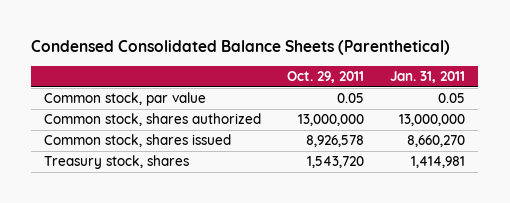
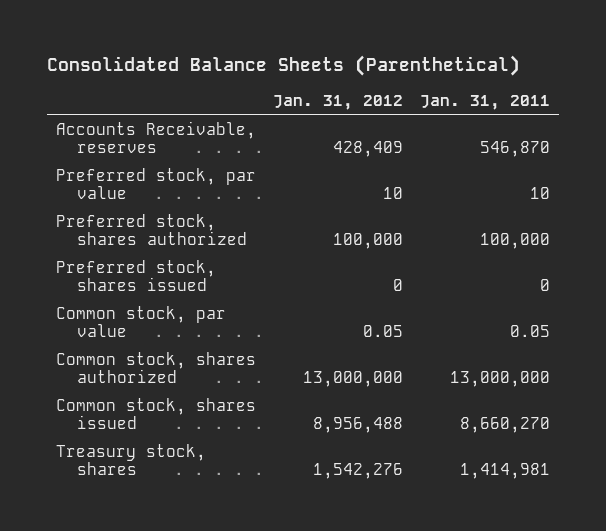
[31,40,451,56] Condensed Consolidated Balance Sheets (Parenthetical) -> [46,55,520,77] Consolidated Balance Sheets (Parenthetical)
[287,70,365,83] Oct. 29, 2011 -> none
none -> [272,95,403,111] Jan. 31, 2012
none -> [55,121,256,154] Accounts Receivable, reserves
none -> [55,168,256,200] Preferred stock, par value
none -> [55,214,248,246] Preferred stock, shares authorized
none -> [55,260,216,292] Preferred stock, shares issued

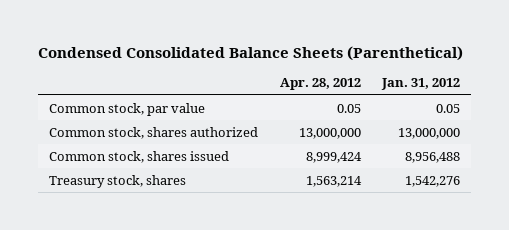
[46,55,520,77] Consolidated Balance Sheets (Parenthetical) -> [37,45,463,61] Condensed Consolidated Balance Sheets (Parenthetical)
[420,95,551,111] Jan. 31, 2011 -> none
none -> [279,78,361,91] Apr. 28, 2012
[55,121,256,154] Accounts Receivable, reserves -> none
[55,168,256,200] Preferred stock, par value -> none
[55,214,248,246] Preferred stock, shares authorized -> none
[55,260,216,292] Preferred stock, shares issued -> none

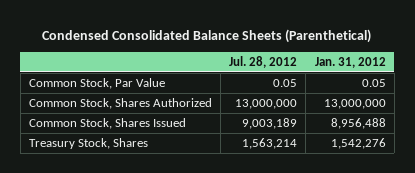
[279,78,361,91] Apr. 28, 2012 -> none
none -> [229,55,298,68] Jul. 28, 2012
[48,102,205,116] Common stock, par value -> [29,77,166,89] Common Stock, Par Value
[48,126,258,139] Common stock, shares authorized -> [29,97,213,109] Common Stock, Shares Authorized
[48,150,229,163] Common stock, shares issued -> [29,117,187,129] Common Stock, Shares Issued
[48,174,186,188] Treasury stock, shares -> [29,137,149,149] Treasury Stock, Shares

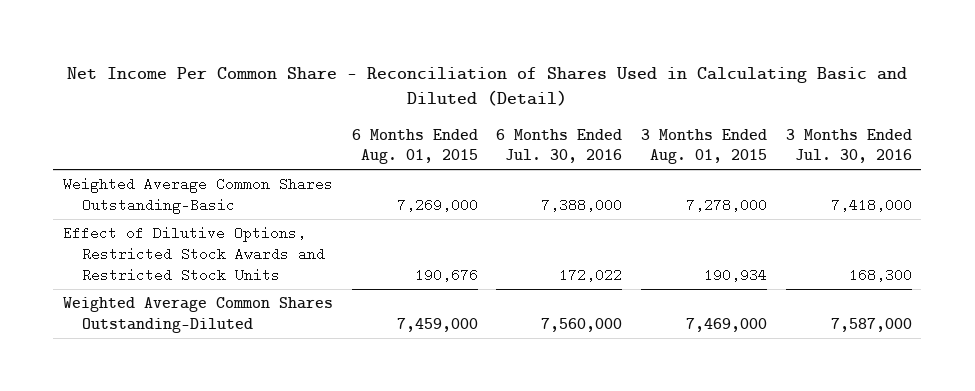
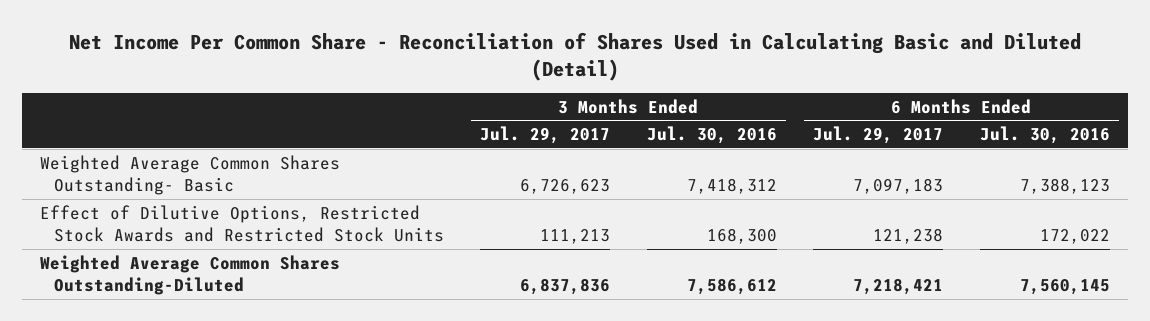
[351,128,478,165] 6 Months Ended Aug. 01, 2015 -> none
[641,128,768,165] 3 Months Ended Aug. 01, 2015 -> none
none -> [480,125,611,144] Jul. 29, 2017
none -> [813,125,944,144] Jul. 29, 2017
[62,176,333,214] Weighted Average Common Shares Outstanding-Basic -> [40,154,341,196] Weighted Average Common Shares Outstanding- Basic
[541,197,623,212] 7,388,000 -> [1019,178,1110,195] 7,388,123
[830,197,912,212] 7,418,000 -> [686,178,777,195] 7,418,312
[541,317,623,332] 7,560,000 -> [1019,279,1110,296] 7,560,145
[830,317,912,332] 7,587,000 -> [686,278,777,296] 7,586,612

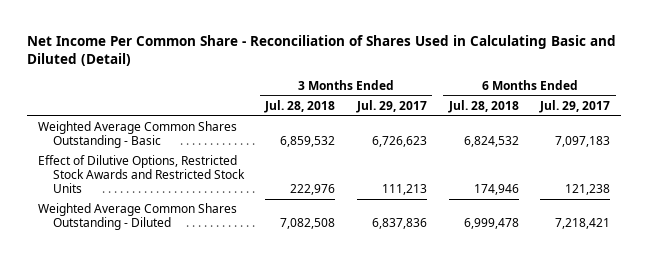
[646,125,777,144] Jul. 30, 2016 -> none
[979,125,1110,144] Jul. 30, 2016 -> none
none -> [264,100,336,114] Jul. 28, 2018
none -> [447,100,519,114] Jul. 28, 2018
[40,154,341,196] Weighted Average Common Shares Outstanding- Basic -> [38,121,238,149] Weighted Average Common Shares Outstanding - Basic
[40,254,341,296] Weighted Average Common Shares Outstanding-Diluted -> [38,203,238,231] Weighted Average Common Shares Outstanding - Diluted

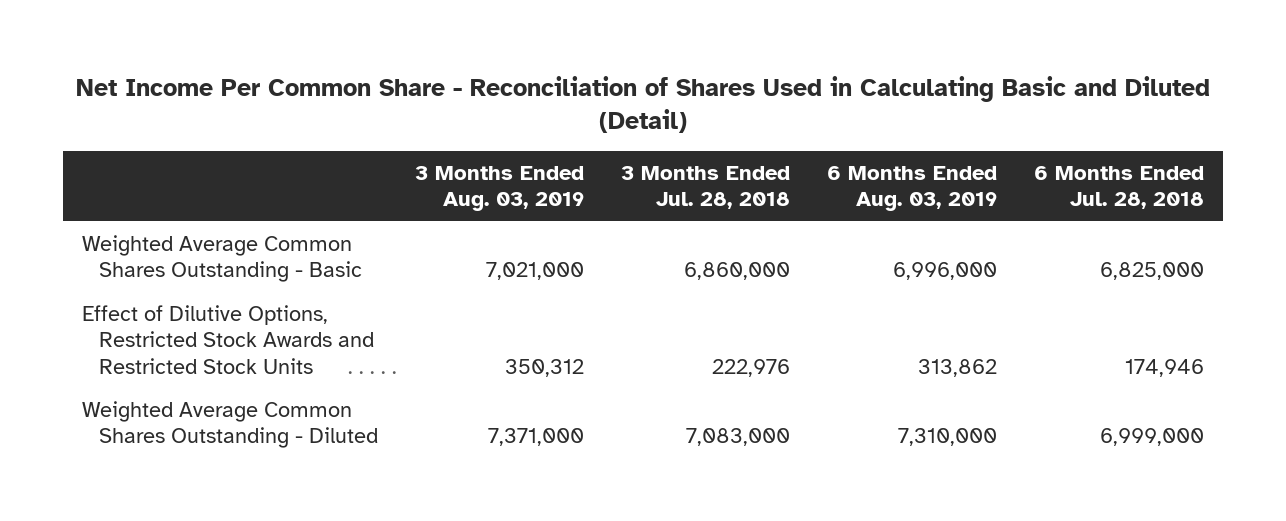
[356,100,428,114] Jul. 29, 2017 -> none
[539,100,611,114] Jul. 29, 2017 -> none
none -> [415,165,585,212] 3 Months Ended Aug. 03, 2019
none -> [827,165,998,212] 6 Months Ended Aug. 03, 2019
[280,136,336,148] 6,859,532 -> [684,262,791,281] 6,860,000
[463,136,519,148] 6,824,532 -> [1100,262,1205,281] 6,825,000
[280,218,336,230] 7,082,508 -> [686,428,791,447] 7,083,000
[463,218,519,230] 6,999,478 -> [1100,428,1205,447] 6,999,000

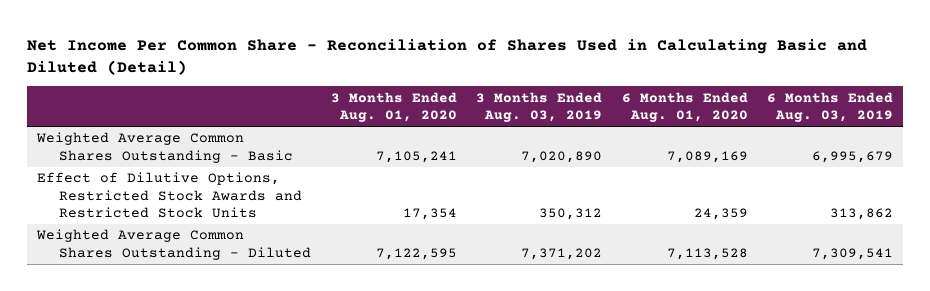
[621,165,791,210] 3 Months Ended Jul. 28, 2018 -> none
[1034,165,1205,210] 6 Months Ended Jul. 28, 2018 -> none
none -> [330,91,457,123] 3 Months Ended Aug. 01, 2020
none -> [621,91,748,123] 6 Months Ended Aug. 01, 2020
[486,262,585,281] 7,021,000 -> [521,150,603,163] 7,020,890
[893,262,998,281] 6,996,000 -> [812,150,894,163] 6,995,679
[488,428,585,447] 7,371,000 -> [521,247,603,260] 7,371,202
[898,428,998,447] 7,310,000 -> [812,247,894,260] 7,309,541

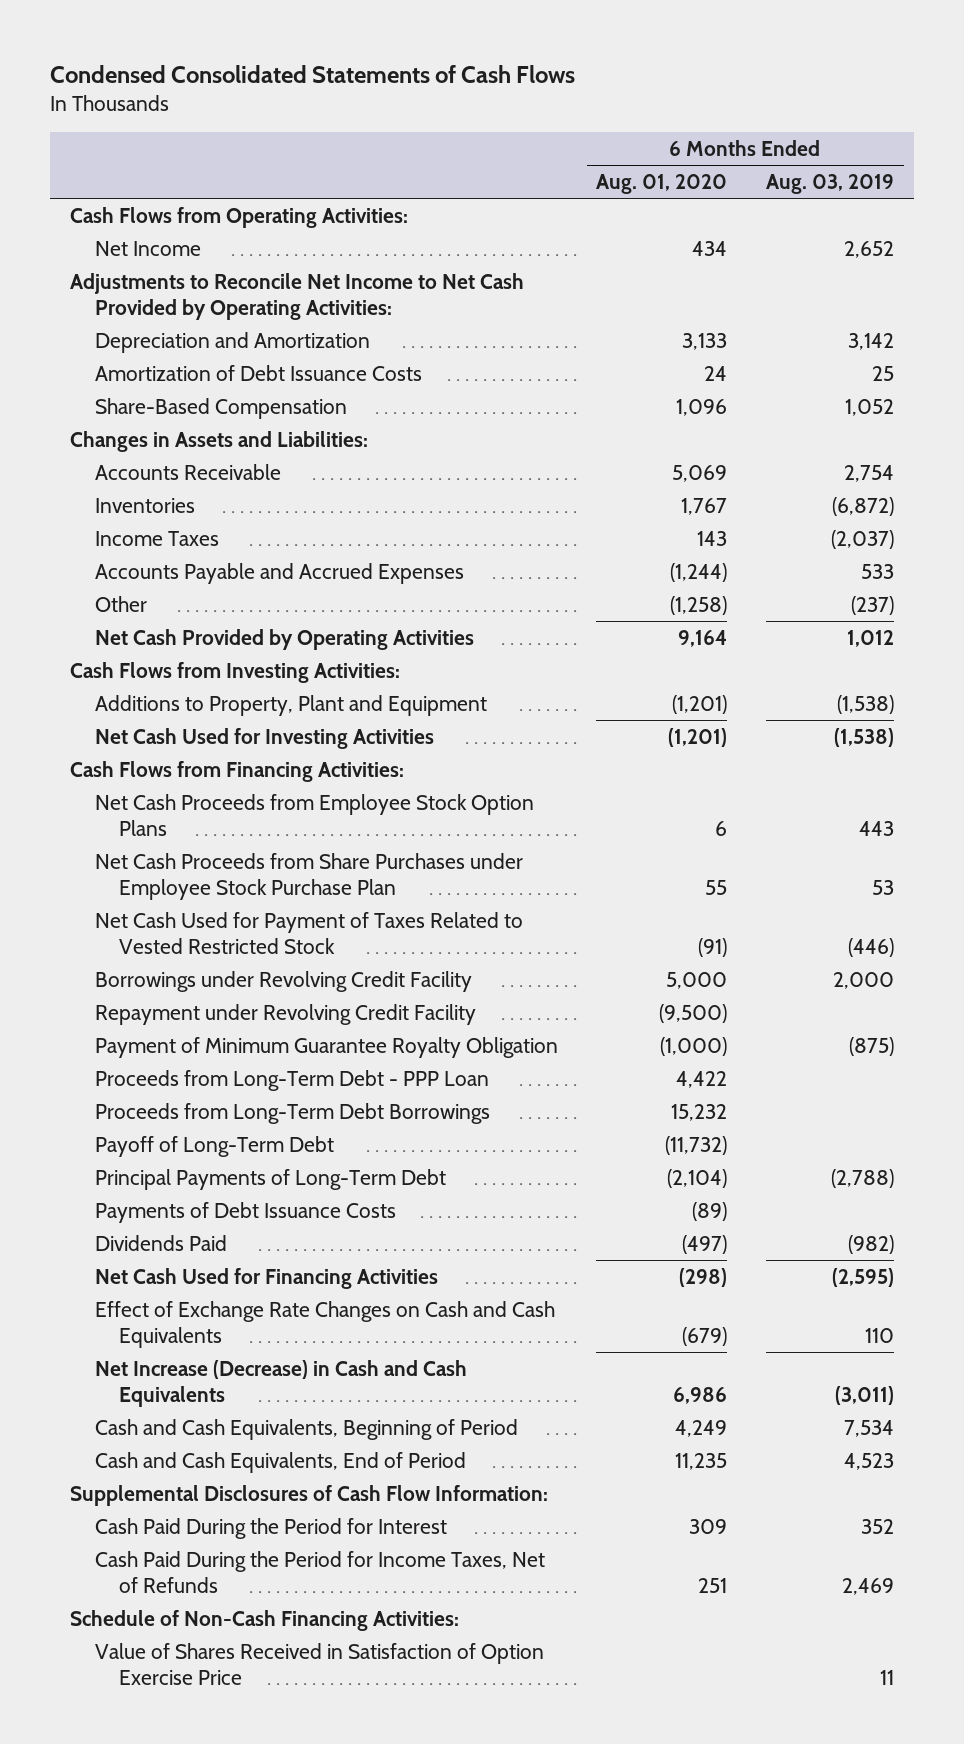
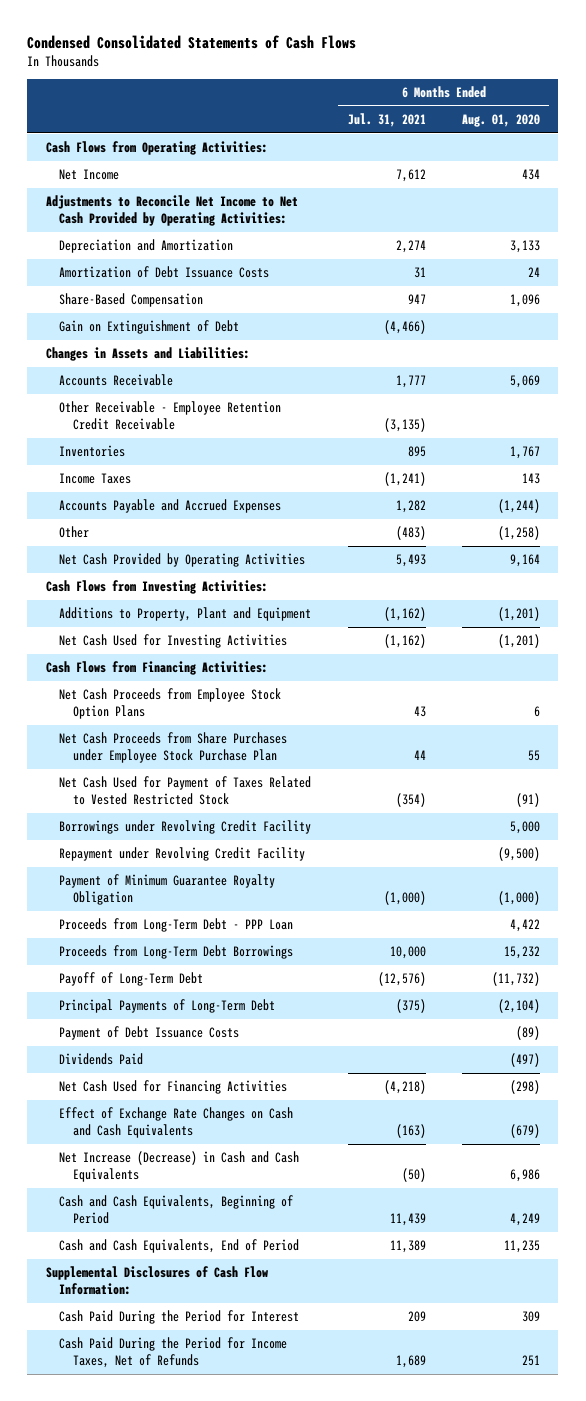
[766,174,895,195] Aug. 03, 2019 -> none
none -> [347,112,426,127] Jul. 31, 2021
none -> [59,319,240,334] Gain on Extinguishment of Debt
none -> [59,400,282,431] Other Receivable - Employee Retention Credit Receivable
[94,1201,396,1223] Payments of Debt Issuance Costs -> [59,1025,240,1040] Payment of Debt Issuance Costs
[69,1609,459,1631] Schedule of Non-Cash Financing Activities: -> none
[94,1642,544,1685] Value of Shares Received in Satisfaction of Option Exercise Price -> none

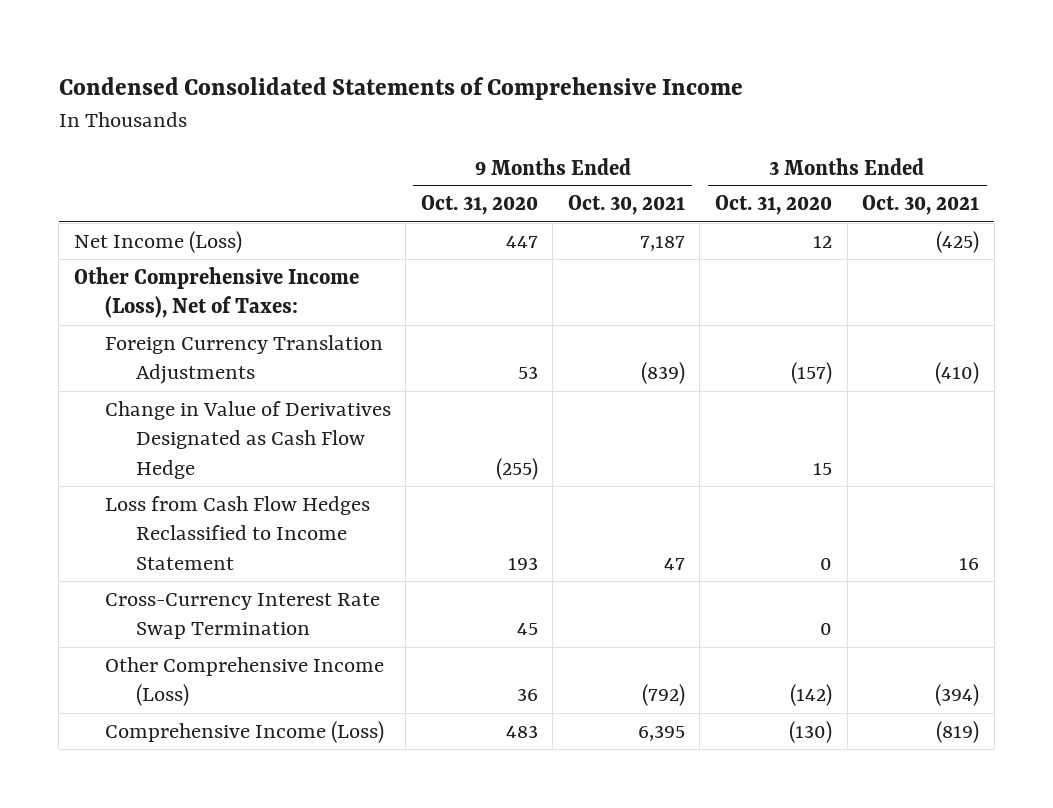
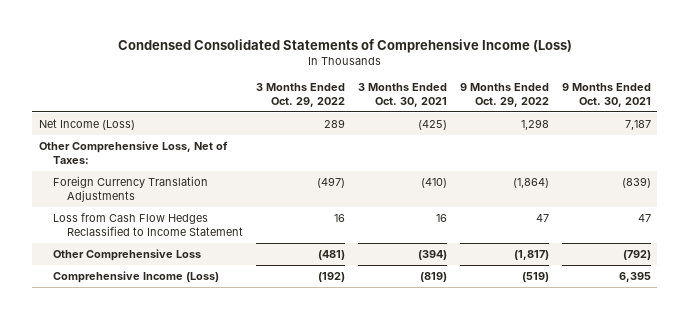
[58,77,743,101] Condensed Consolidated Statements of Comprehensive Income -> [117,38,572,53] Condensed Consolidated Statements of Comprehensive Income (Loss)
[420,195,538,216] Oct. 31, 2020 -> none
[715,195,833,216] Oct. 31, 2020 -> none
none -> [255,82,345,108] 3 Months Ended Oct. 29, 2022
none -> [459,82,549,108] 9 Months Ended Oct. 29, 2022
[73,266,359,319] Other Comprehensive Income (Loss), Net of Taxes: -> [38,140,228,165] Other Comprehensive Loss, Net of Taxes:
[104,400,391,480] Change in Value of Derivatives Designated as Cash Flow Hedge -> none
[104,592,380,640] Cross-Currency Interest Rate Swap Termination -> none
[104,656,384,707] Other Comprehensive Income (Loss) -> [52,248,201,261] Other Comprehensive Loss

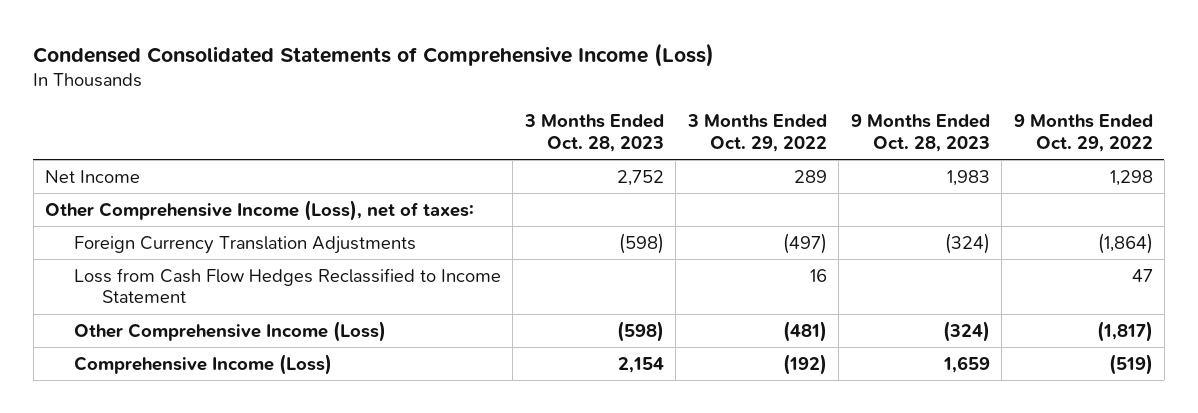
[357,82,447,108] 3 Months Ended Oct. 30, 2021 -> none
[561,82,651,108] 9 Months Ended Oct. 30, 2021 -> none
none -> [523,114,664,153] 3 Months Ended Oct. 28, 2023
none -> [850,114,990,153] 9 Months Ended Oct. 28, 2023
[38,118,135,130] Net Income (Loss) -> [45,169,141,183] Net Income
[38,140,228,165] Other Comprehensive Loss, Net of Taxes: -> [45,199,475,221] Other Comprehensive Income (Loss), net of taxes:
[52,248,201,261] Other Comprehensive Loss -> [73,320,386,342] Other Comprehensive Income (Loss)

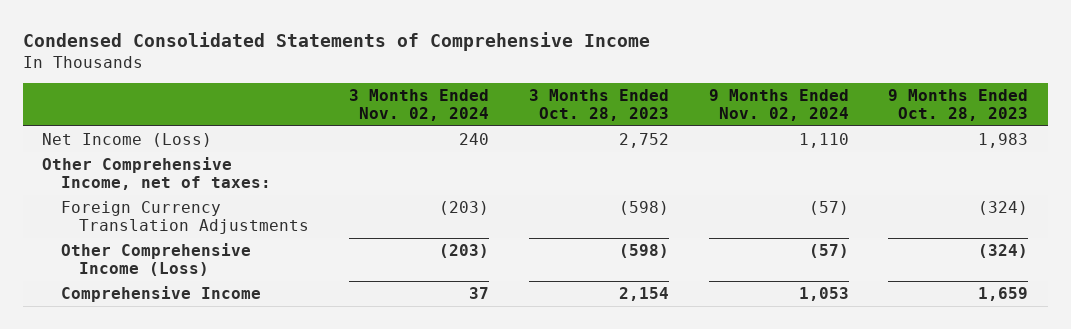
[33,42,715,67] Condensed Consolidated Statements of Comprehensive Income (Loss) -> [22,31,650,51] Condensed Consolidated Statements of Comprehensive Income
[686,114,827,153] 3 Months Ended Oct. 29, 2022 -> none
[1013,114,1153,153] 9 Months Ended Oct. 29, 2022 -> none
none -> [348,89,489,121] 3 Months Ended Nov. 02, 2024
none -> [708,89,849,121] 9 Months Ended Nov. 02, 2024
[45,169,141,183] Net Income -> [42,132,213,147] Net Income (Loss)
[45,199,475,221] Other Comprehensive Income (Loss), net of taxes: -> [42,156,271,190] Other Comprehensive Income, net of taxes:
[73,267,501,304] Loss from Cash Flow Hedges Reclassified to Income Statement -> none
[73,353,332,375] Comprehensive Income (Loss) -> [60,285,261,302] Comprehensive Income

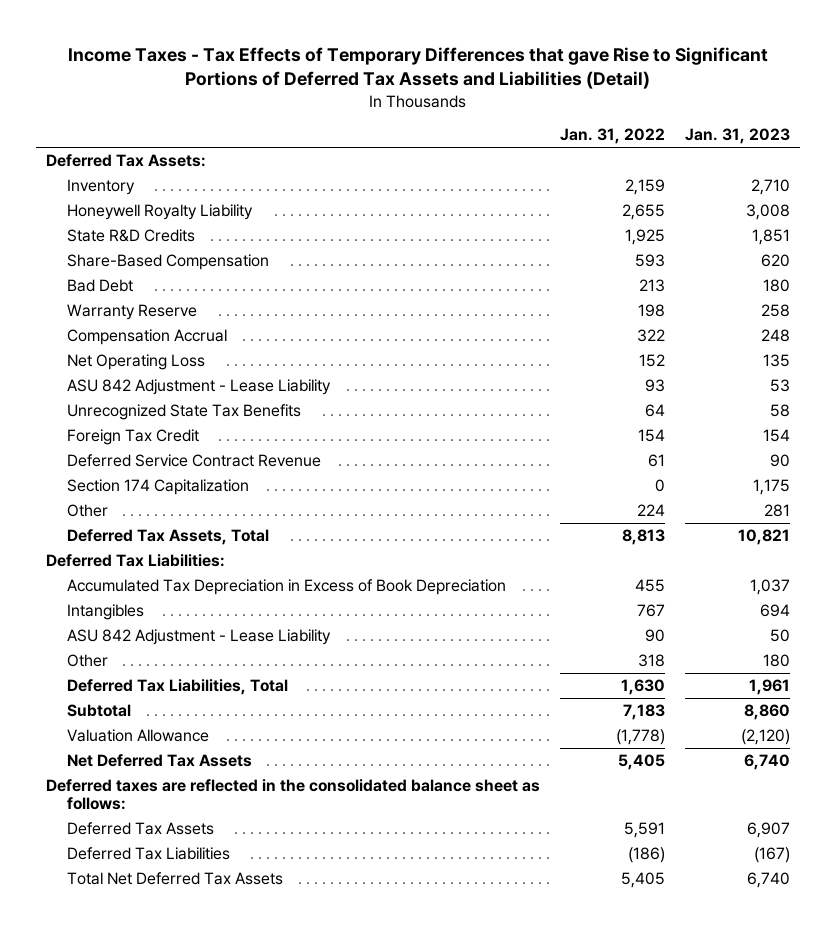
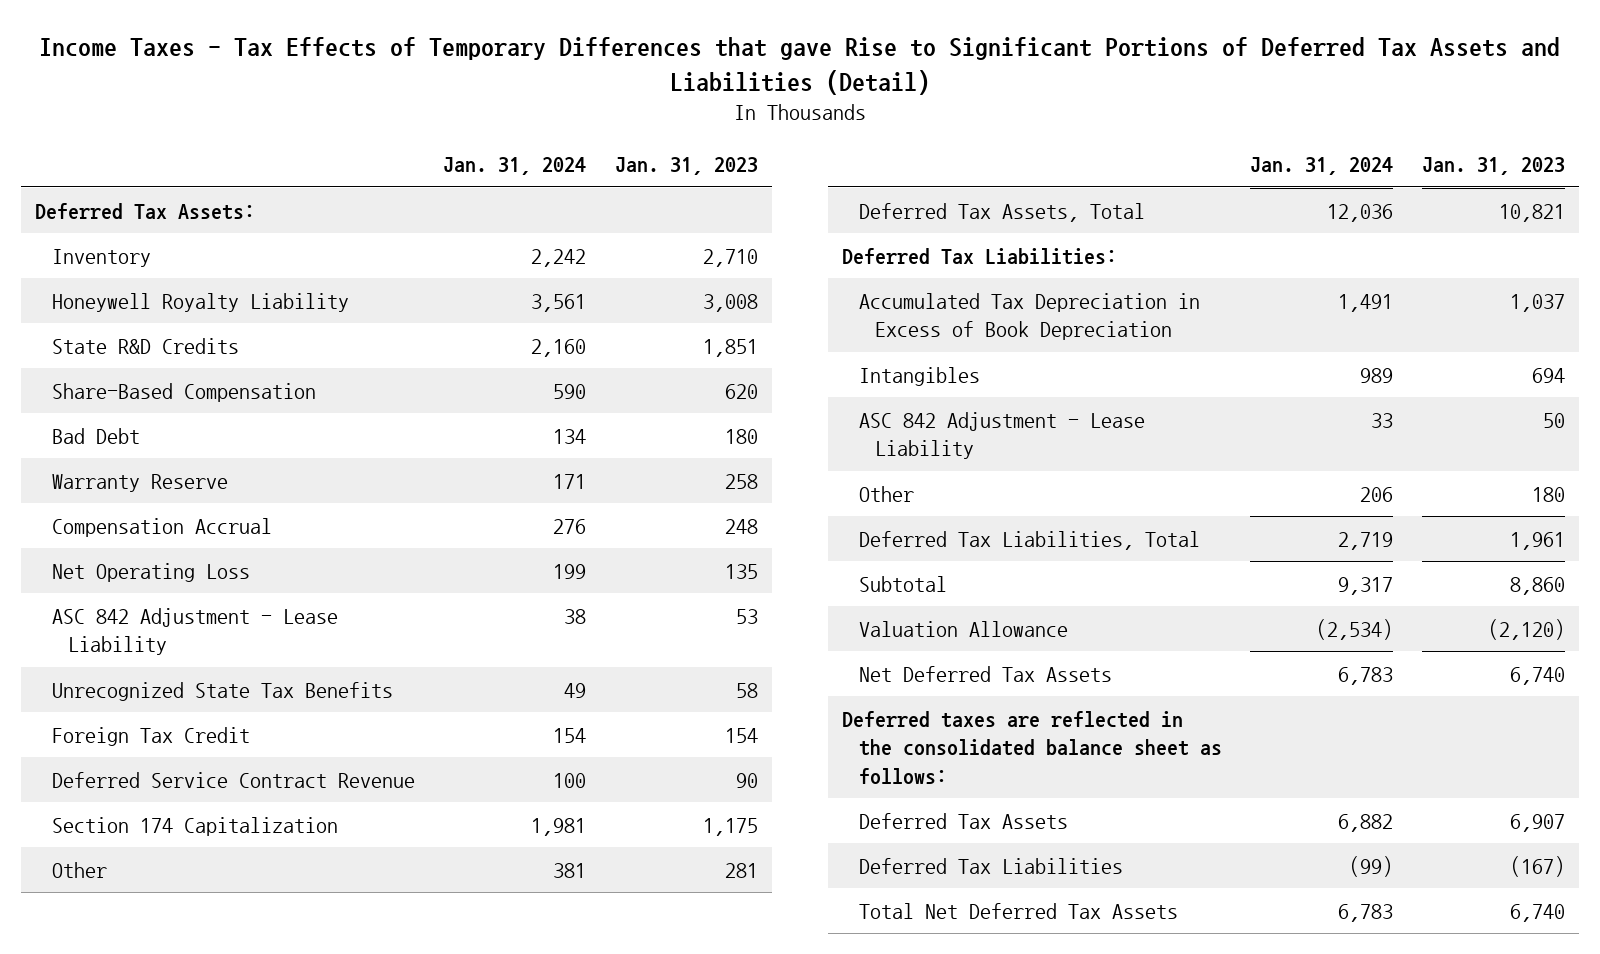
[560,128,666,145] Jan. 31, 2022 -> none
none -> [443,157,587,176] Jan. 31, 2024
[66,378,331,395] ASU 842 Adjustment - Lease Liability -> [51,607,338,656] ASC 842 Adjustment - Lease Liability
[66,628,331,645] ASU 842 Adjustment - Lease Liability -> [858,411,1145,460] ASC 842 Adjustment - Lease Liability

